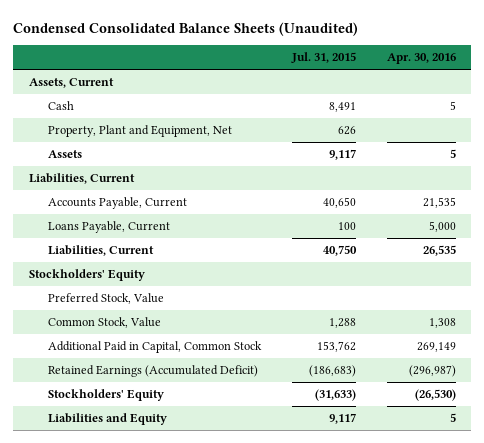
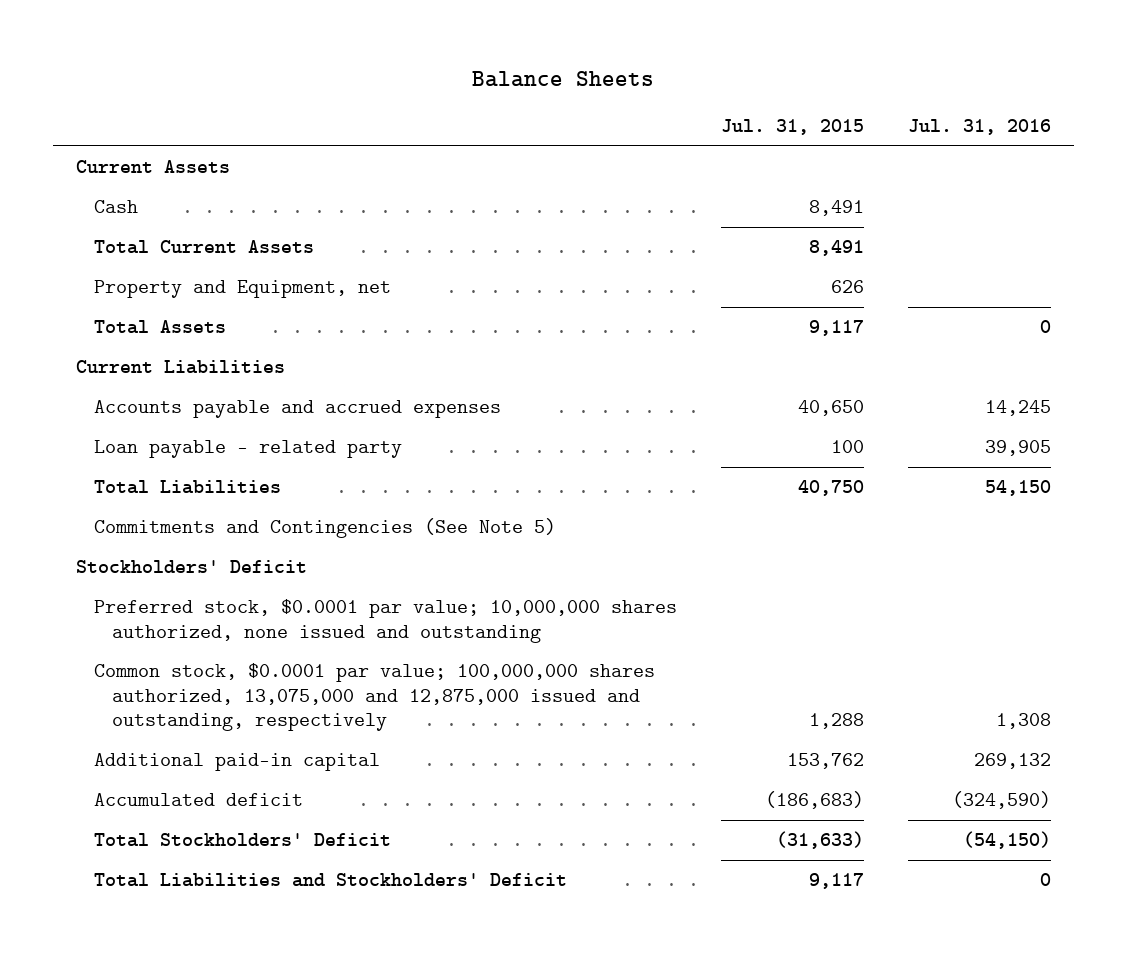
[13,21,359,36] Condensed Consolidated Balance Sheets (Unaudited) -> [472,70,655,87] Balance Sheets
[386,53,456,65] Apr. 30, 2016 -> none
none -> [908,119,1052,136] Jul. 31, 2016
[28,78,114,89] Assets, Current -> [75,160,230,174] Current Assets
[47,221,170,234] Loans Payable, Current -> none
none -> [93,240,314,255] Total Current Assets
[47,125,232,138] Property, Plant and Equipment, Net -> [93,280,391,299] Property and Equipment, net
[47,150,82,159] Assets -> [93,320,226,335] Total Assets
[28,173,135,185] Liabilities, Current -> [75,360,285,375] Current Liabilities
[47,197,187,210] Accounts Payable, Current -> [93,400,501,419] Accounts payable and accrued expenses
none -> [93,440,402,459] Loan payable - related party
[47,245,154,257] Liabilities, Current -> [93,480,281,495] Total Liabilities
none -> [93,518,556,539] Commitments and Contingencies (See Note 5)
[28,269,145,282] Stockholders' Equity -> [75,560,307,574] Stockholders' Deficit
[47,293,164,305] Preferred Stock, Value -> [93,599,677,643] Preferred stock, $0.0001 par value; 10,000,000 shares authorized, none issued and outstanding
[47,317,161,329] Common Stock, Value -> [93,663,655,732] Common stock, $0.0001 par value; 100,000,000 shares authorized, 13,075,000 and 12,875,000 issued and outstanding, respectively
[47,341,262,354] Additional Paid in Capital, Common Stock -> [93,753,380,772] Additional paid-in capital
[47,365,258,378] Retained Earnings (Accumulated Deficit) -> [93,793,303,807] Accumulated deficit
[47,389,164,402] Stockholders' Equity -> [93,833,391,848] Total Stockholders' Deficit
[47,413,167,426] Liabilities and Equity -> [93,873,567,888] Total Liabilities and Stockholders' Deficit

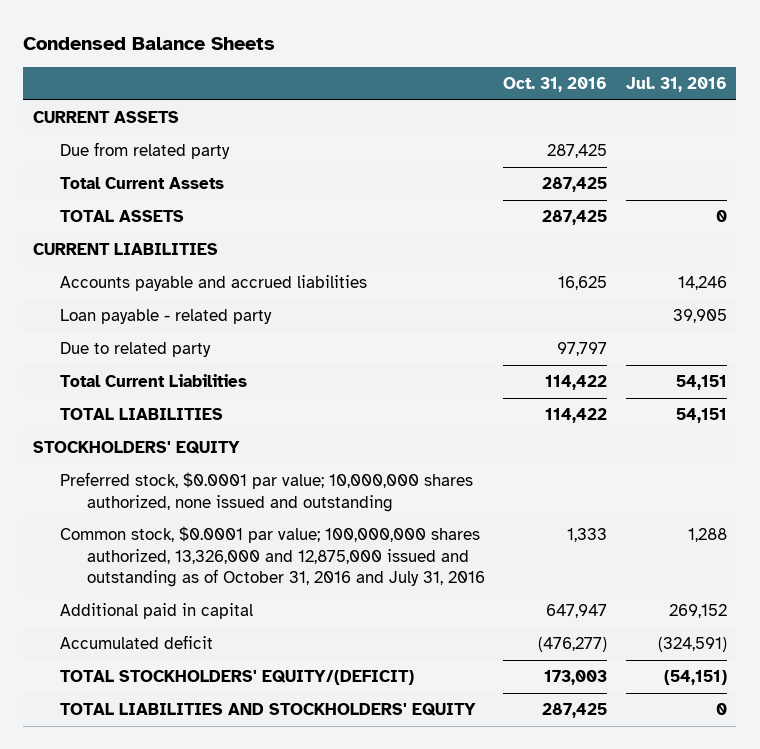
[472,70,655,87] Balance Sheets -> [23,36,276,50] Condensed Balance Sheets
[721,119,865,136] Jul. 31, 2015 -> none
none -> [503,76,608,92] Oct. 31, 2016
[93,200,138,214] Cash -> none
[75,160,230,174] Current Assets -> [32,111,179,124] CURRENT ASSETS
none -> [59,142,230,160] Due from related party
[93,280,391,299] Property and Equipment, net -> none
[93,320,226,335] Total Assets -> [59,210,184,223] TOTAL ASSETS
[75,360,285,375] Current Liabilities -> [32,243,218,256] CURRENT LIABILITIES
[93,400,501,419] Accounts payable and accrued expenses -> [59,275,367,292] Accounts payable and accrued liabilities
[985,400,1052,417] 14,245 -> [678,276,728,291] 14,246
[93,518,556,539] Commitments and Contingencies (See Note 5) -> none
none -> [59,342,211,358] Due to related party
none -> [59,374,247,388] Total Current Liabilities
[93,480,281,495] Total Liabilities -> [59,408,223,421] TOTAL LIABILITIES
[985,480,1052,497] 54,150 -> [676,408,728,424] 54,151
[75,560,307,574] Stockholders' Deficit -> [32,441,240,455] STOCKHOLDERS' EQUITY
[93,663,655,732] Common stock, $0.0001 par value; 100,000,000 shares authorized, 13,075,000 and 12,875,000 issued and outstanding, respectively -> [59,526,485,588] Common stock, $0.0001 par value; 100,000,000 shares authorized, 13,326,000 and 12,875,000 issued and outstanding as of October 31, 2016 and July 31, 2016
[996,713,1052,730] 1,308 -> [688,528,728,543] 1,288
[93,753,380,772] Additional paid-in capital -> [59,603,253,620] Additional paid in capital
[974,753,1052,770] 269,132 -> [669,604,728,619] 269,152
[952,791,1052,810] (324,590) -> [658,637,728,653] (324,591)
[93,833,391,848] Total Stockholders' Deficit -> [59,670,414,686] TOTAL STOCKHOLDERS' EQUITY/(DEFICIT)
[963,831,1052,850] (54,150) -> [664,670,728,686] (54,151)
[93,873,567,888] Total Liabilities and Stockholders' Deficit -> [59,703,476,717] TOTAL LIABILITIES AND STOCKHOLDERS' EQUITY

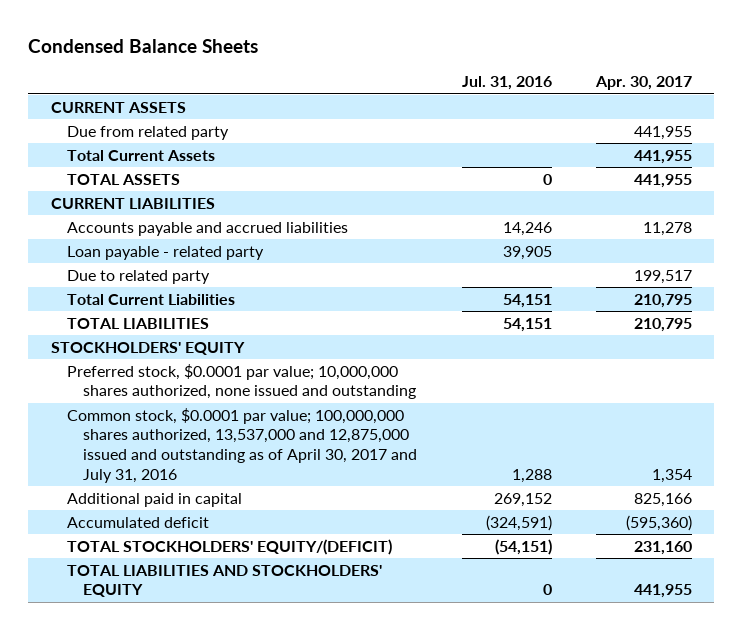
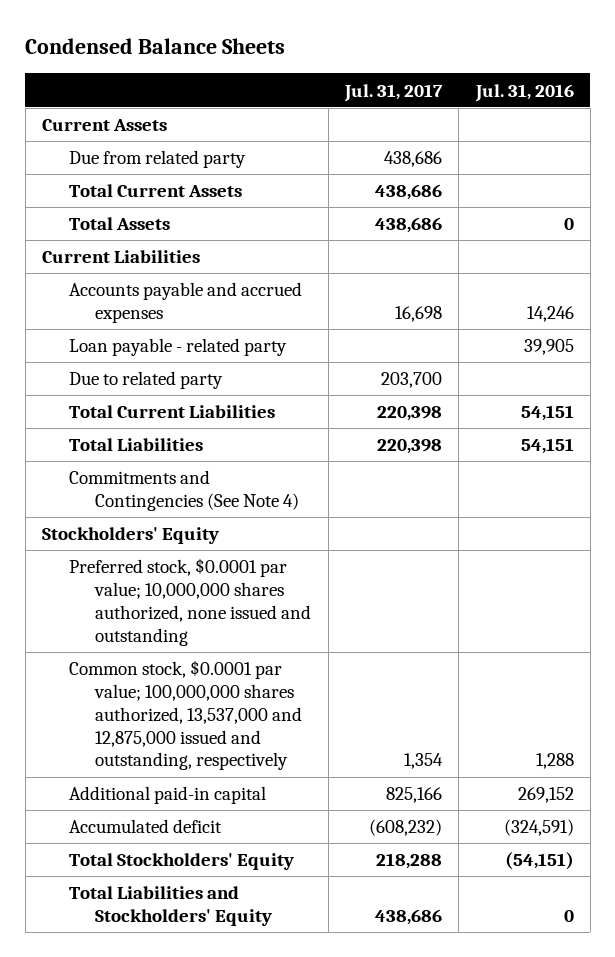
[595,76,693,91] Apr. 30, 2017 -> none
none -> [343,83,443,102] Jul. 31, 2017
[50,101,186,113] CURRENT ASSETS -> [41,119,167,132] Current Assets
[66,173,180,185] TOTAL ASSETS -> [68,217,170,231] Total Assets
[50,197,215,209] CURRENT LIABILITIES -> [41,250,200,264] Current Liabilities
[66,221,348,236] Accounts payable and accrued liabilities -> [68,282,302,323] Accounts payable and accrued expenses
[66,317,209,329] TOTAL LIABILITIES -> [68,438,203,452] Total Liabilities
none -> [68,470,300,511] Commitments and Contingencies (See Note 4)
[50,341,245,355] STOCKHOLDERS' EQUITY -> [41,527,219,545] Stockholders' Equity
[66,407,417,483] Common stock, $0.0001 par value; 100,000,000 shares authorized, 13,537,000 and 12,875,000 issued and outstanding as of April 30, 2017 and July 31, 2016 -> [68,660,303,771] Common stock, $0.0001 par value; 100,000,000 shares authorized, 13,537,000 and 12,875,000 issued and outstanding, respectively
[66,492,242,507] Additional paid in capital -> [68,786,266,805] Additional paid-in capital
[66,538,392,555] TOTAL STOCKHOLDERS' EQUITY/(DEFICIT) -> [68,853,294,871] Total Stockholders' Equity
[66,564,382,598] TOTAL LIABILITIES AND STOCKHOLDERS' EQUITY -> [68,886,273,926] Total Liabilities and Stockholders' Equity

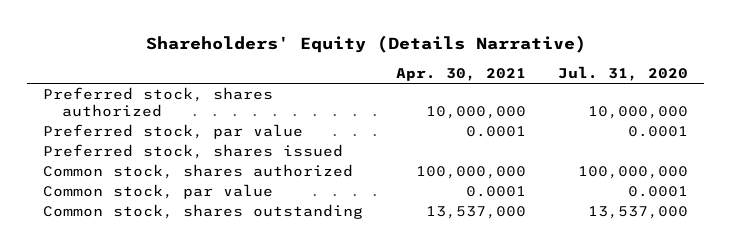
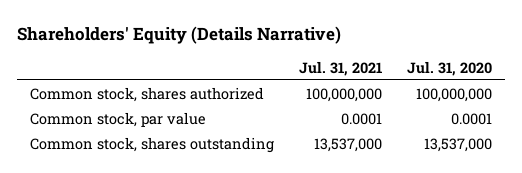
[395,68,526,82] Apr. 30, 2021 -> none
none -> [299,60,383,76] Jul. 31, 2021
[43,87,274,117] Preferred stock, shares authorized -> none
[43,124,304,140] Preferred stock, par value -> none
[43,144,344,160] Preferred stock, shares issued -> none

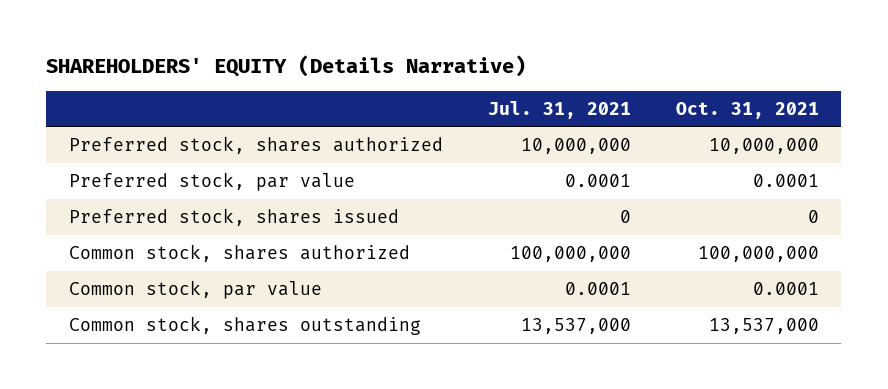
[17,25,342,44] Shareholders' Equity (Details Narrative) -> [46,55,527,78] SHAREHOLDERS' EQUITY (Details Narrative)
[407,60,493,76] Jul. 31, 2020 -> none
none -> [675,101,819,119] Oct. 31, 2021
none -> [68,135,443,154] Preferred stock, shares authorized
none -> [68,171,355,191] Preferred stock, par value
none -> [68,207,399,226] Preferred stock, shares issued

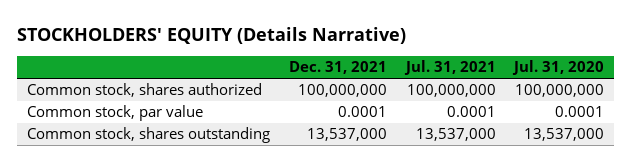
[46,55,527,78] SHAREHOLDERS' EQUITY (Details Narrative) -> [17,26,407,44] STOCKHOLDERS' EQUITY (Details Narrative)
[675,101,819,119] Oct. 31, 2021 -> none
none -> [288,61,387,75] Dec. 31, 2021
none -> [512,60,605,76] Jul. 31, 2020
[68,135,443,154] Preferred stock, shares authorized -> none
[68,171,355,191] Preferred stock, par value -> none
[68,207,399,226] Preferred stock, shares issued -> none

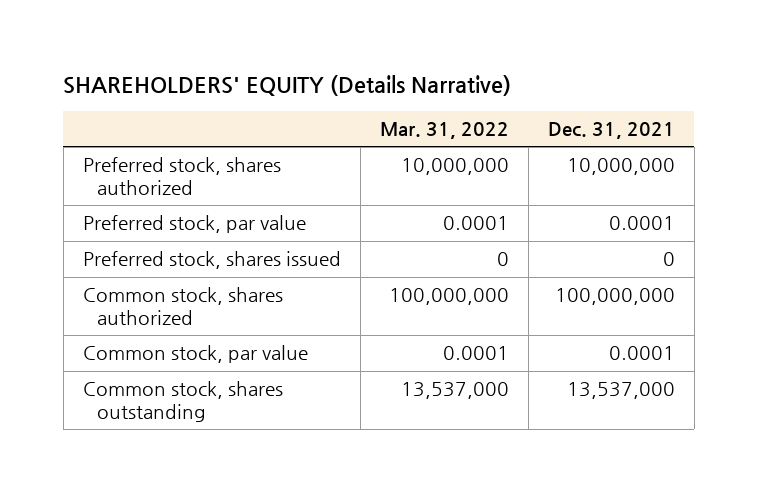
[17,26,407,44] STOCKHOLDERS' EQUITY (Details Narrative) -> [63,75,512,97] SHAREHOLDERS' EQUITY (Details Narrative)
[403,60,496,76] Jul. 31, 2021 -> none
[512,60,605,76] Jul. 31, 2020 -> none
none -> [379,122,509,140] Mar. 31, 2022
none -> [82,157,281,195] Preferred stock, shares authorized
none -> [82,215,306,234] Preferred stock, par value
none -> [82,251,341,270] Preferred stock, shares issued

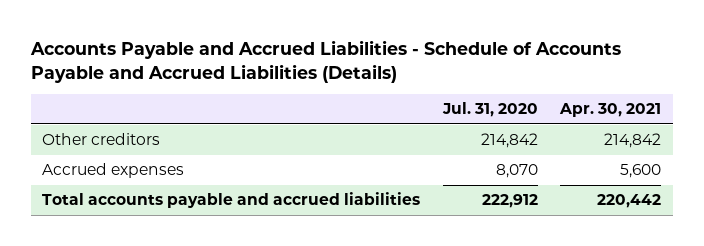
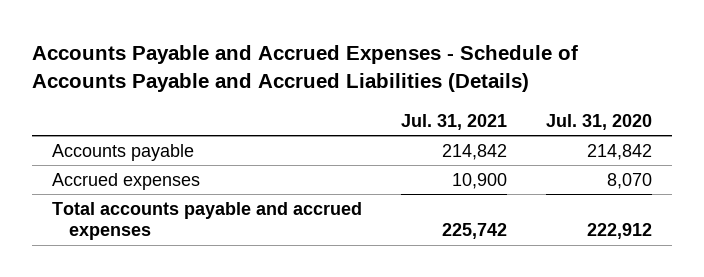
[30,39,622,83] Accounts Payable and Accrued Liabilities - Schedule of Accounts Payable and Accrued Liabilities (Details) -> [32,45,579,92] Accounts Payable and Accrued Expenses - Schedule of Accounts Payable and Accrued Liabilities (Details)
[559,103,662,118] Apr. 30, 2021 -> none
none -> [401,113,508,130] Jul. 31, 2021
[42,133,161,146] Other creditors -> [51,143,194,161] Accounts payable
[42,192,421,209] Total accounts payable and accrued liabilities -> [51,201,362,241] Total accounts payable and accrued expenses

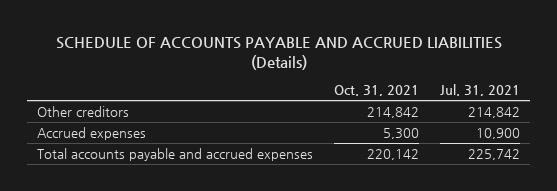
[32,45,579,92] Accounts Payable and Accrued Expenses - Schedule of Accounts Payable and Accrued Liabilities (Details) -> [55,36,502,70] SCHEDULE OF ACCOUNTS PAYABLE AND ACCRUED LIABILITIES (Details)
[546,113,653,130] Jul. 31, 2020 -> none
none -> [334,85,420,97] Oct. 31, 2021
[51,143,194,161] Accounts payable -> [37,105,130,117] Other creditors

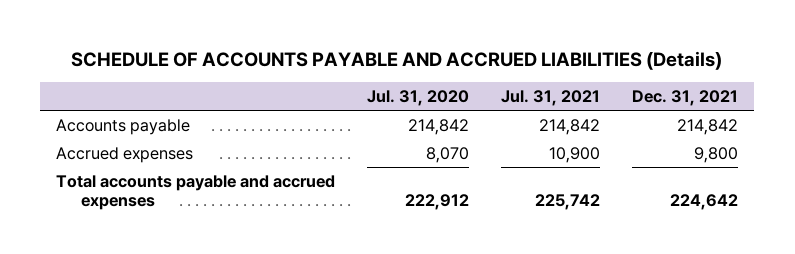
[334,85,420,97] Oct. 31, 2021 -> none
none -> [367,89,470,106] Jul. 31, 2020
none -> [632,89,739,106] Dec. 31, 2021
[37,105,130,117] Other creditors -> [56,118,191,135] Accounts payable

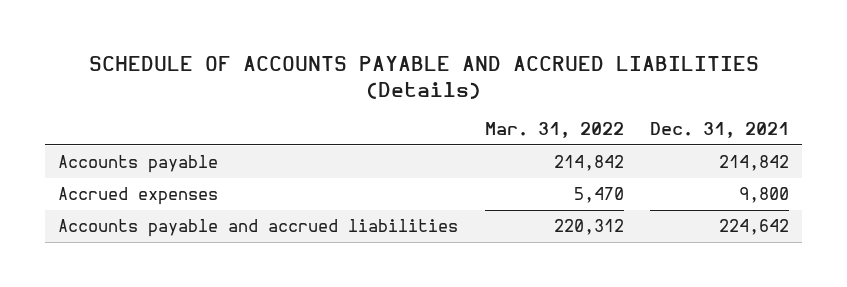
[367,89,470,106] Jul. 31, 2020 -> none
[501,89,601,106] Jul. 31, 2021 -> none
none -> [484,122,624,139] Mar. 31, 2022
[56,174,336,211] Total accounts payable and accrued expenses -> [58,219,459,238] Accounts payable and accrued liabilities

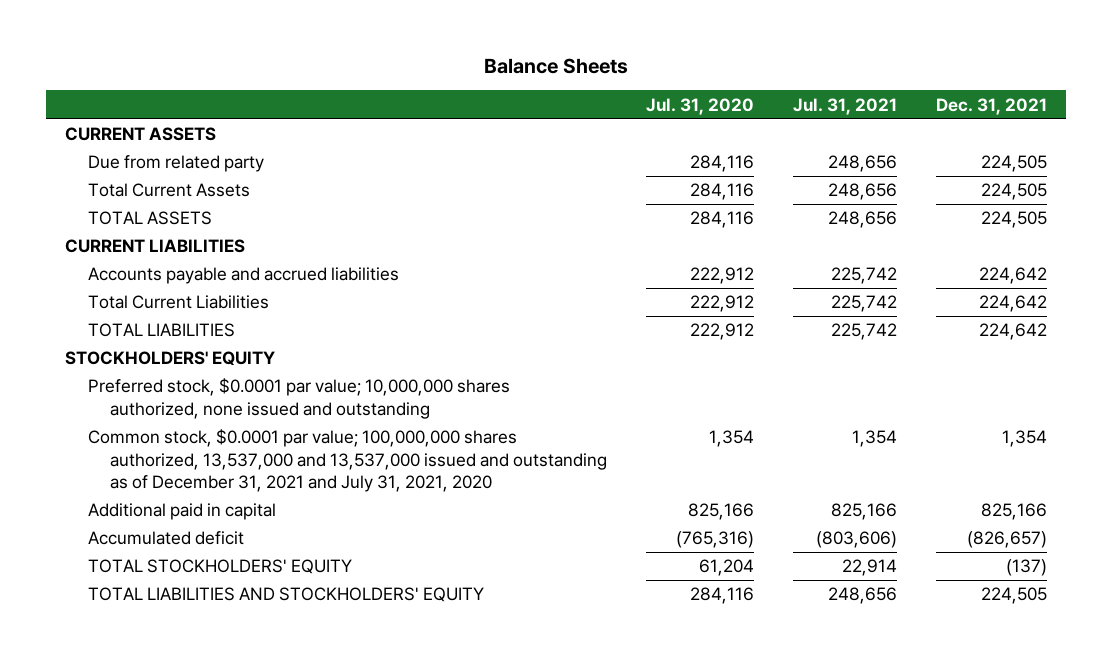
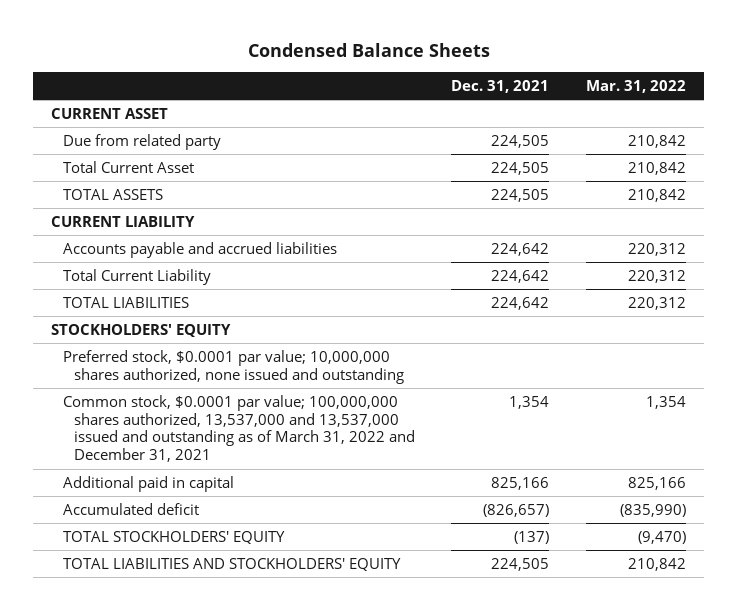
[484,57,629,74] Balance Sheets -> [247,42,490,57] Condensed Balance Sheets
[645,97,754,115] Jul. 31, 2020 -> none
[792,97,897,115] Jul. 31, 2021 -> none
none -> [585,79,686,93] Mar. 31, 2022
[65,127,217,142] CURRENT ASSETS -> [51,108,169,120] CURRENT ASSET
[87,183,250,198] Total Current Assets -> [62,161,194,174] Total Current Asset
[65,239,246,254] CURRENT LIABILITIES -> [51,216,196,228] CURRENT LIABILITY
[87,295,269,310] Total Current Liabilities -> [62,269,211,286] Total Current Liability
[87,429,607,493] Common stock, $0.0001 par value; 100,000,000 shares authorized, 13,537,000 and 13,537,000 issued and outstanding as of December 31, 2021 and July 31, 2021, 2020 -> [62,395,415,463] Common stock, $0.0001 par value; 100,000,000 shares authorized, 13,537,000 and 13,537,000 issued and outstanding as of March 31, 2022 and December 31, 2021

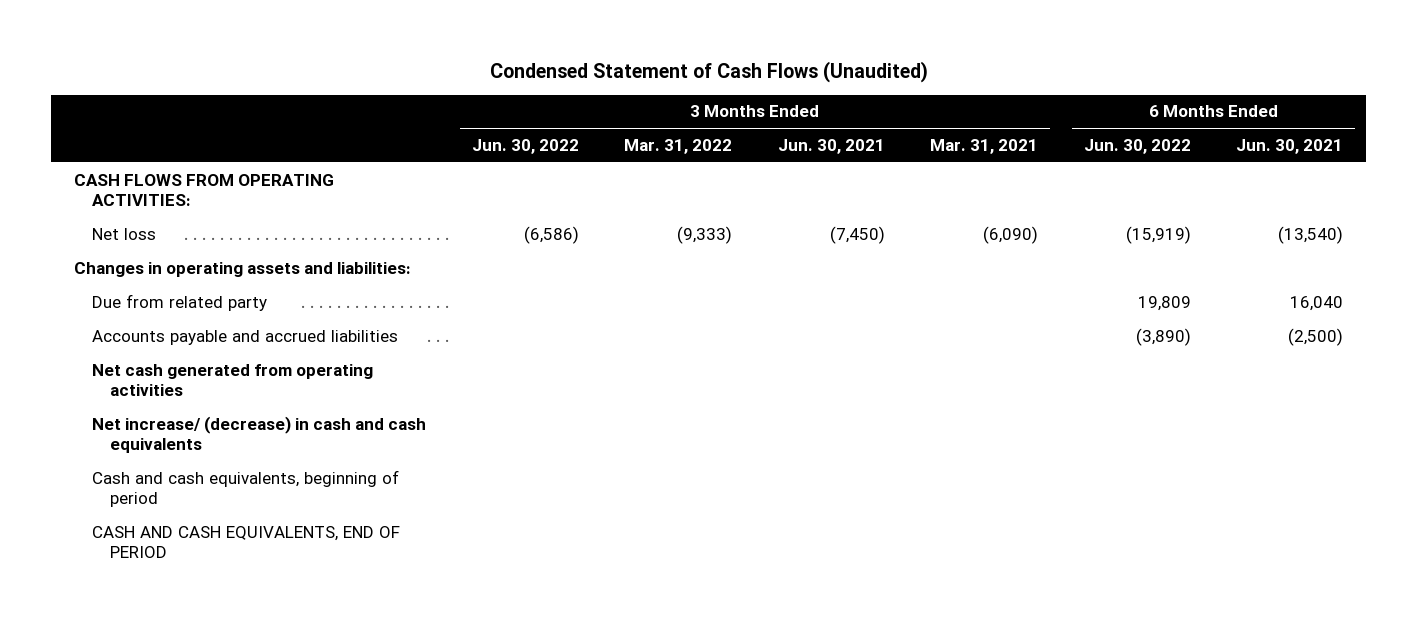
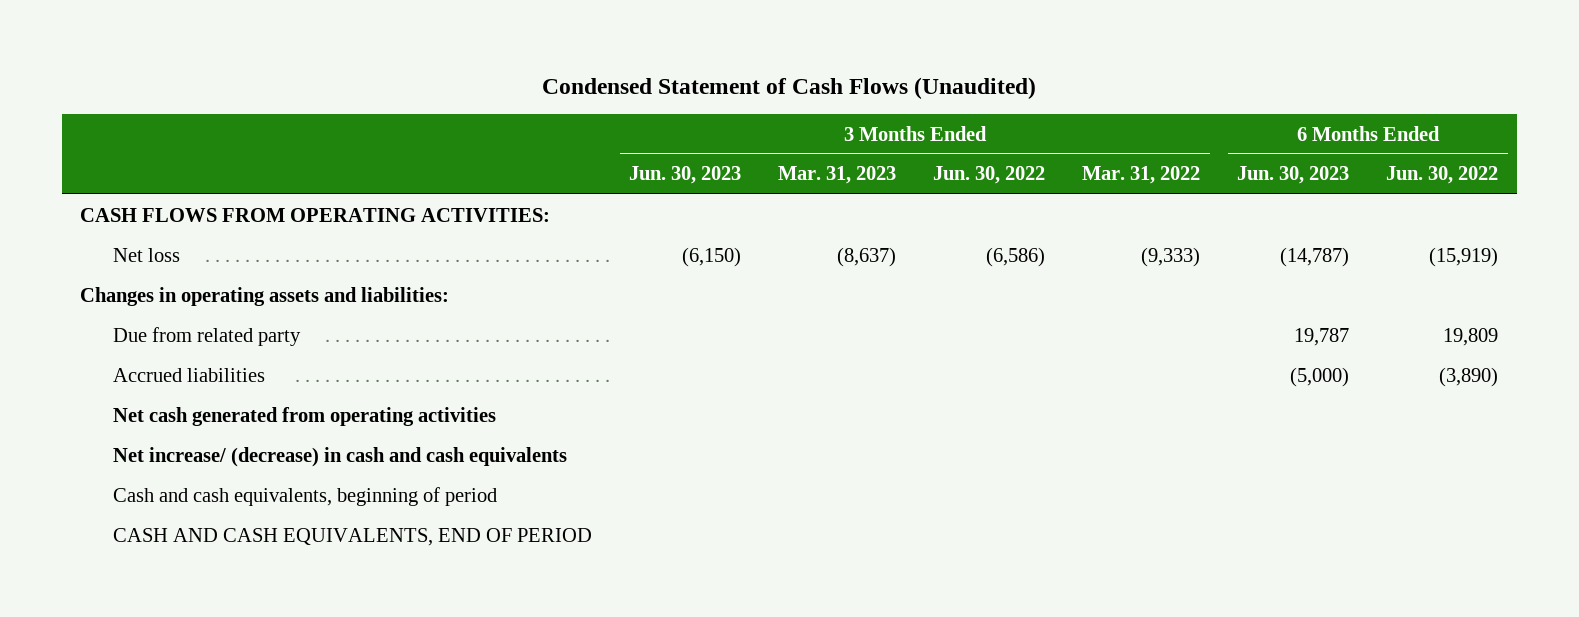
[777,139,885,155] Jun. 30, 2021 -> none
[930,139,1039,155] Mar. 31, 2021 -> none
[1236,139,1344,155] Jun. 30, 2021 -> none
none -> [628,166,741,185] Jun. 30, 2023
none -> [778,166,897,185] Mar. 31, 2023
none -> [1237,166,1350,185] Jun. 30, 2023
[92,329,399,345] Accounts payable and accrued liabilities -> [112,367,265,382] Accrued liabilities

